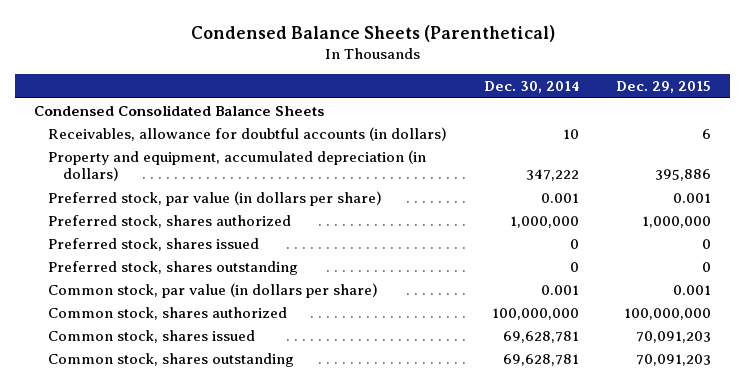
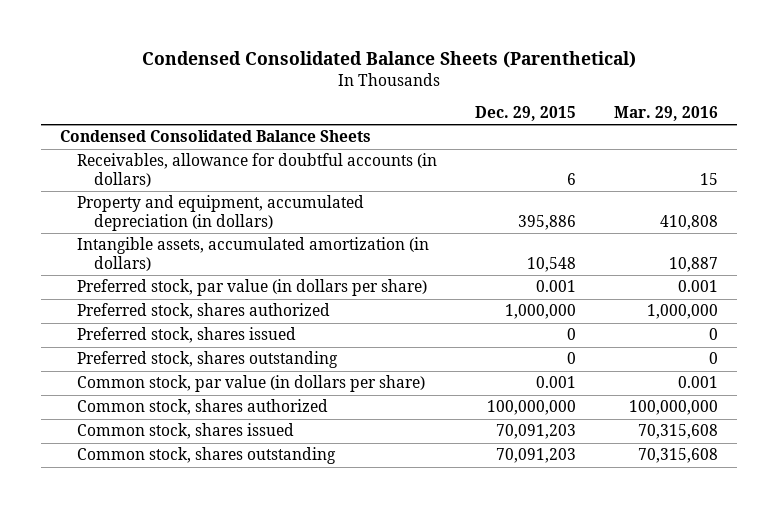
[190,24,555,42] Condensed Balance Sheets (Parenthetical) -> [142,50,637,68] Condensed Consolidated Balance Sheets (Parenthetical)
[484,81,580,94] Dec. 30, 2014 -> none
none -> [614,106,719,122] Mar. 29, 2016
none -> [76,237,429,272] Intangible assets, accumulated amortization (in dollars)

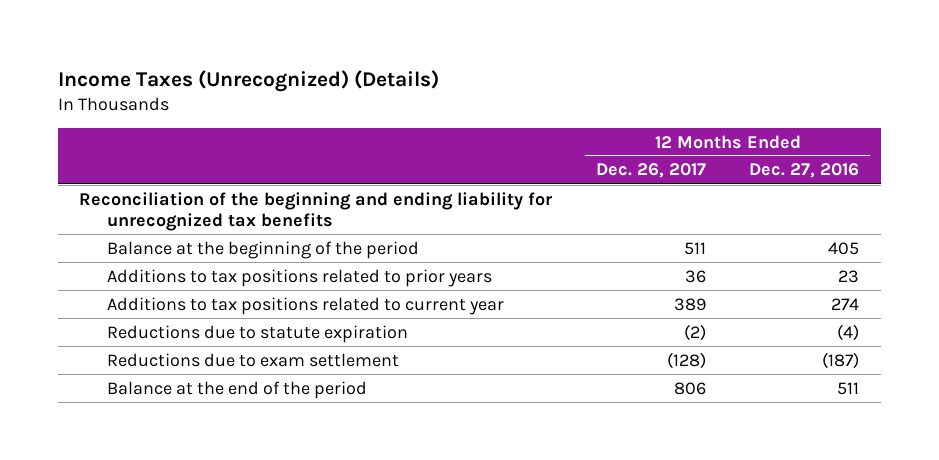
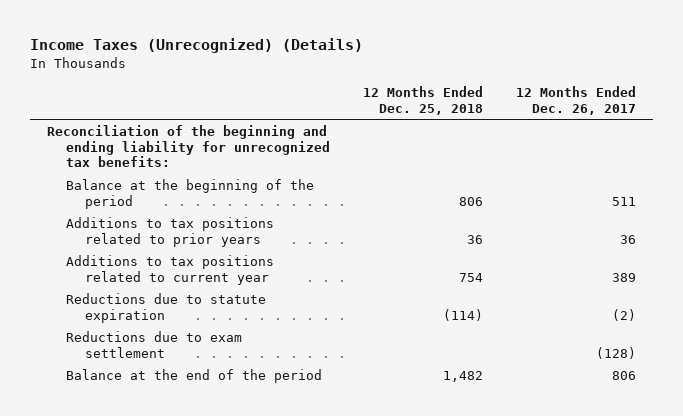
[749,163,860,179] Dec. 27, 2016 -> none
none -> [363,85,484,115] 12 Months Ended Dec. 25, 2018
[79,191,553,231] Reconciliation of the beginning and ending liability for unrecognized tax benefits -> [46,125,330,168] Reconciliation of the beginning and ending liability for unrecognized tax benefits:

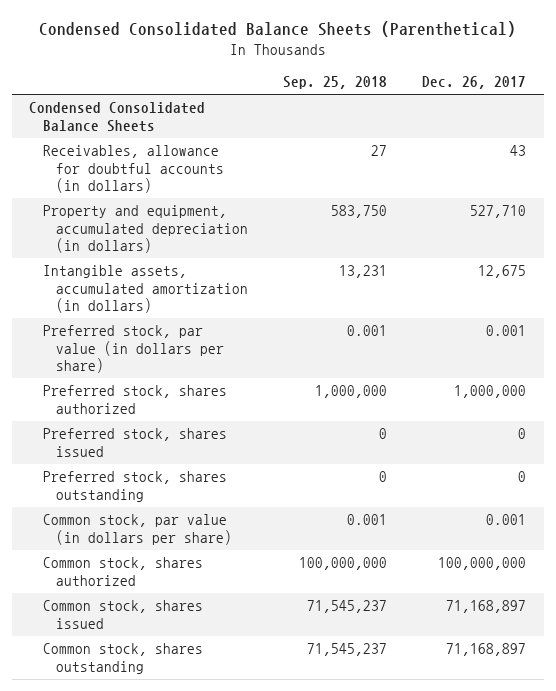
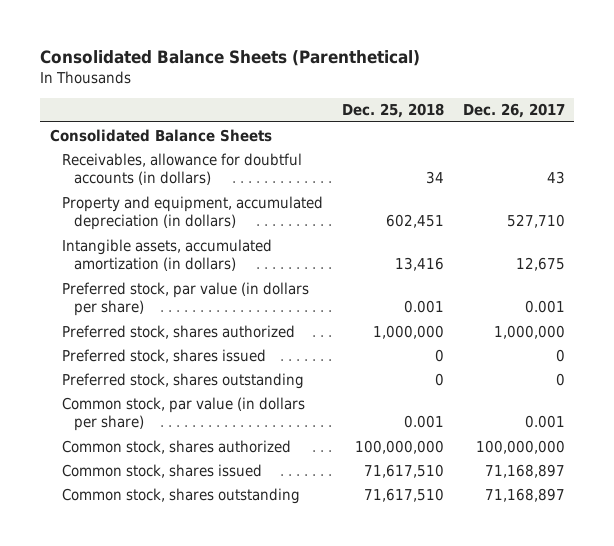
[38,21,516,38] Condensed Consolidated Balance Sheets (Parenthetical) -> [40,50,421,67] Consolidated Balance Sheets (Parenthetical)
[283,75,388,89] Sep. 25, 2018 -> none
none -> [341,103,444,119] Dec. 25, 2018
[29,102,206,132] Condensed Consolidated Balance Sheets -> [49,128,272,142] Consolidated Balance Sheets

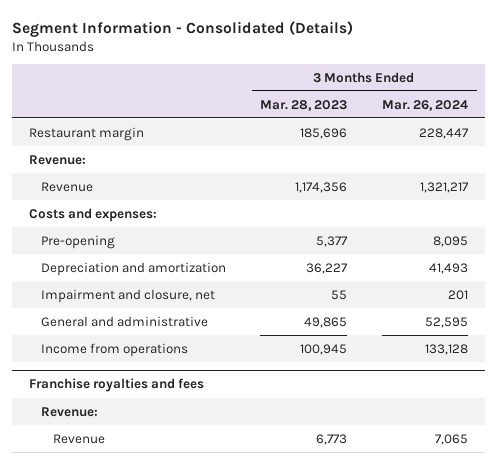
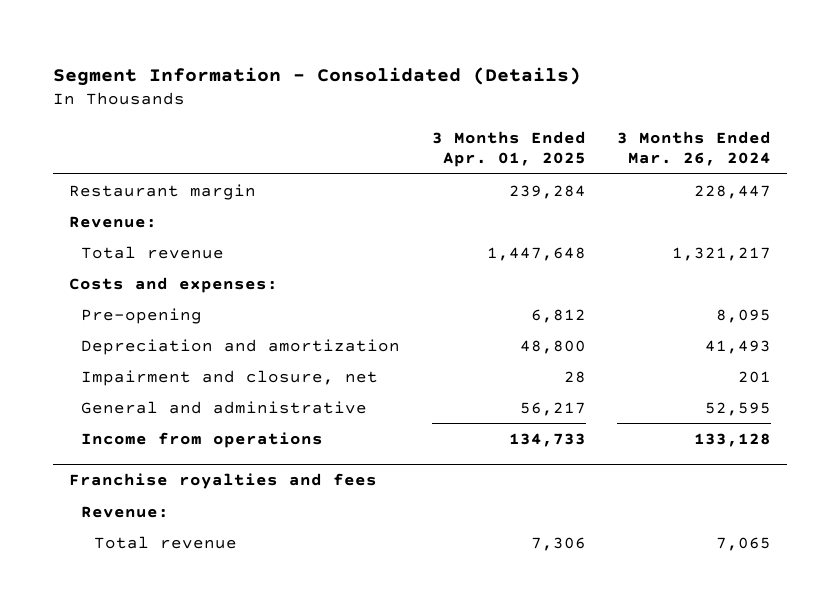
[260,99,348,111] Mar. 28, 2023 -> none
none -> [431,130,586,168] 3 Months Ended Apr. 01, 2025
[40,181,93,192] Revenue -> [81,245,225,259] Total revenue
[52,433,105,444] Revenue -> [93,535,237,549] Total revenue

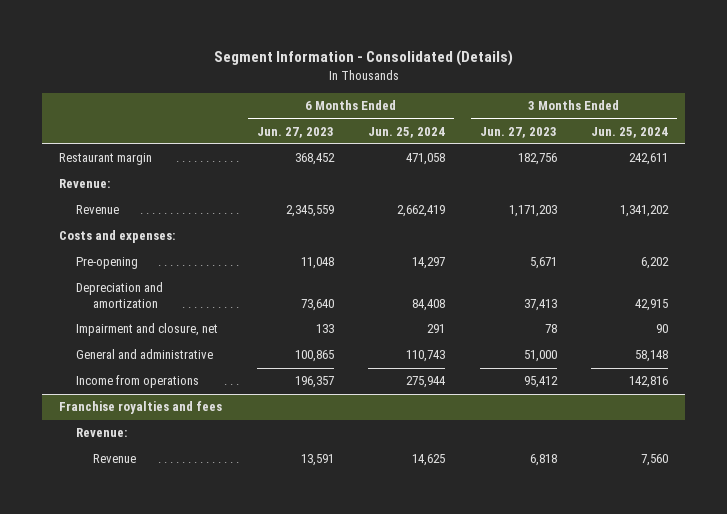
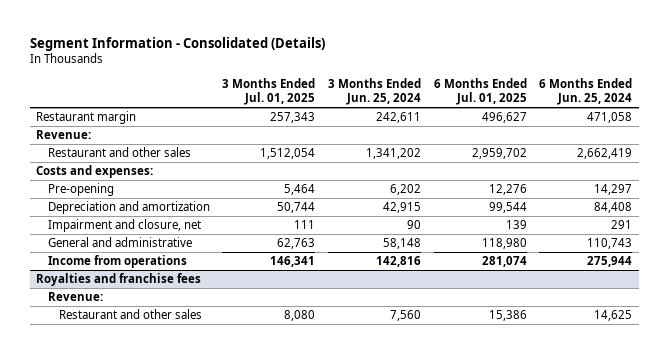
[256,126,334,138] Jun. 27, 2023 -> none
[479,126,557,138] Jun. 27, 2023 -> none
none -> [222,77,316,106] 3 Months Ended Jul. 01, 2025
none -> [433,77,527,106] 6 Months Ended Jul. 01, 2025
[75,205,119,215] Revenue -> [47,147,191,158] Restaurant and other sales
[59,401,223,415] Franchise royalties and fees -> [36,273,202,287] Royalties and franchise fees
[92,454,136,464] Revenue -> [59,309,203,320] Restaurant and other sales

